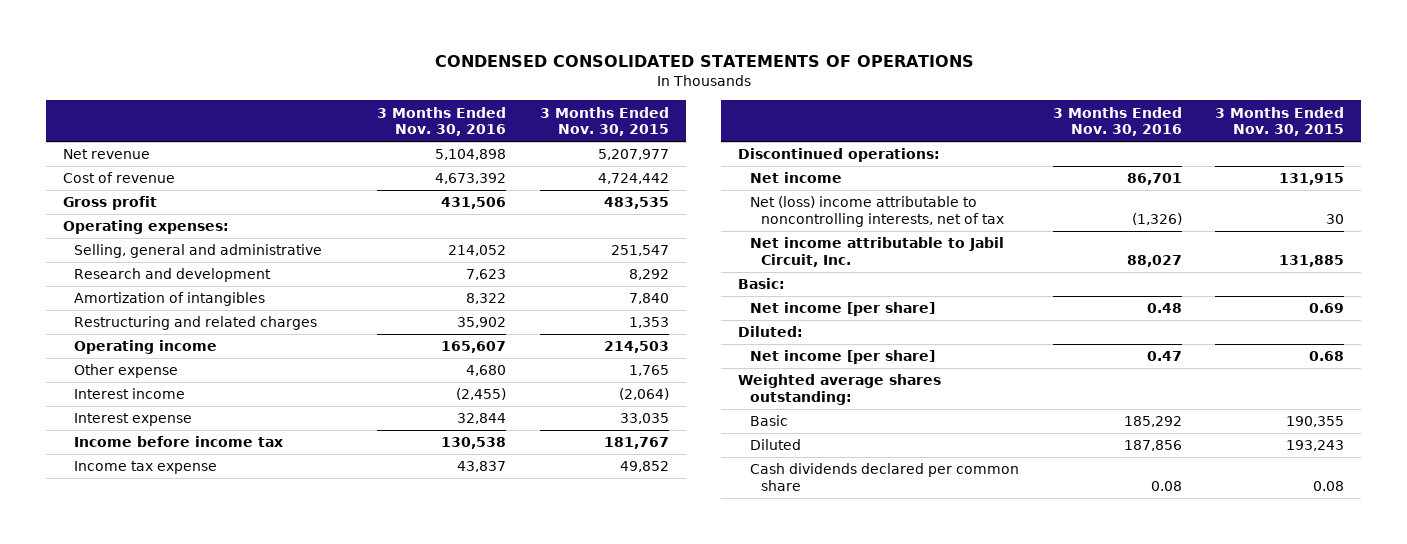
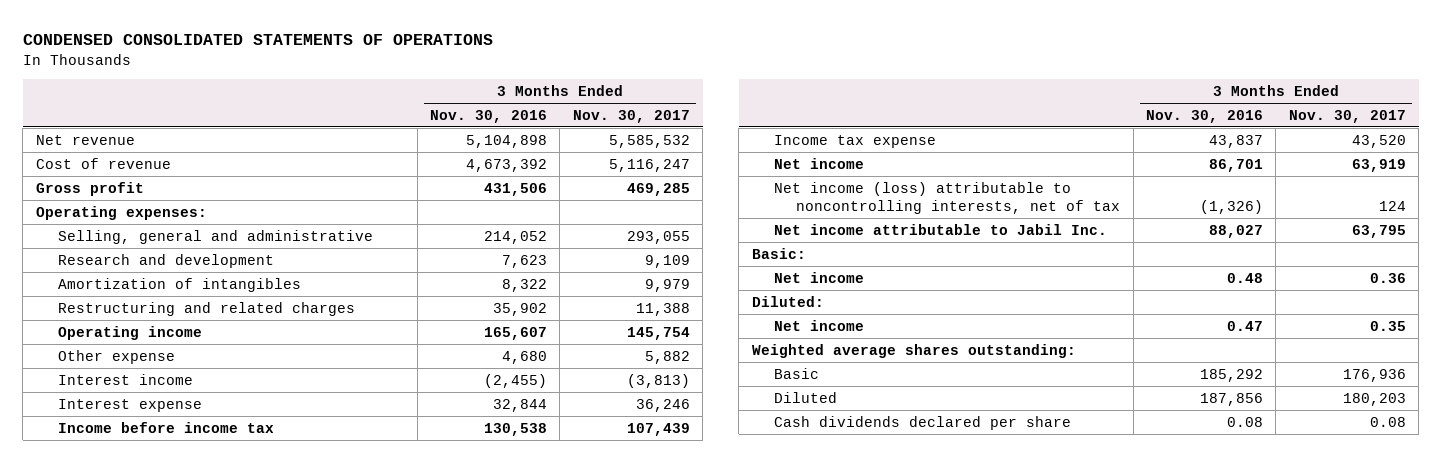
[540,106,670,137] 3 Months Ended Nov. 30, 2015 -> none
none -> [572,109,690,123] Nov. 30, 2017
[737,148,940,163] Discontinued operations: -> none
[749,196,1005,227] Net (loss) income attributable to noncontrolling interests, net of tax -> [773,181,1121,214] Net income (loss) attributable to noncontrolling interests, net of tax
[749,237,1004,267] Net income attributable to Jabil Circuit, Inc. -> [773,223,1107,235] Net income attributable to Jabil Inc.
[749,302,935,317] Net income [per share] -> [773,271,864,283] Net income
[749,350,935,365] Net income [per share] -> [773,319,864,331] Net income
[749,463,1019,491] Cash dividends declared per common share -> [773,415,1071,430] Cash dividends declared per share

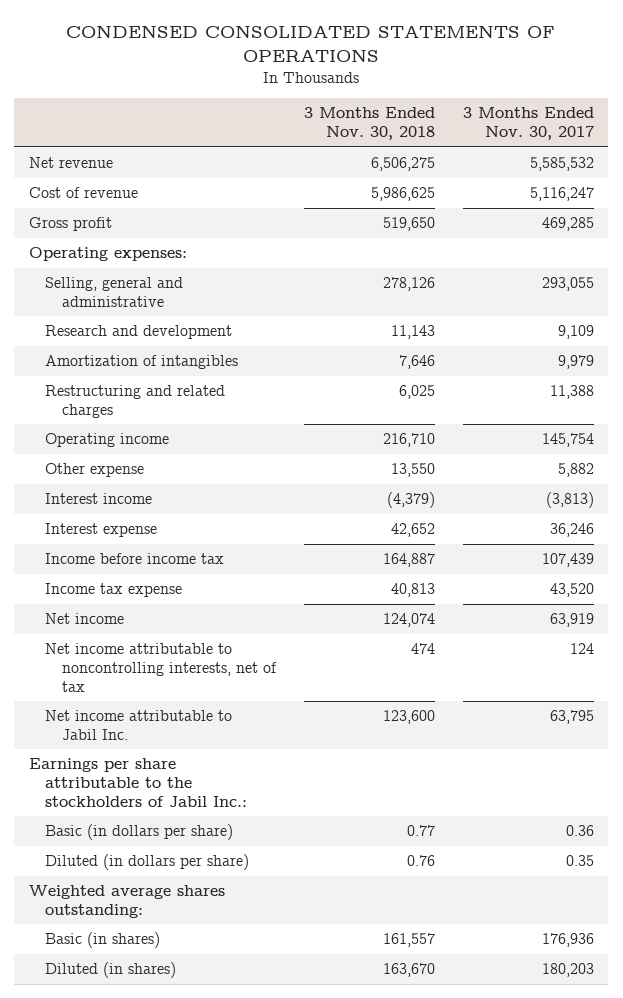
[429,109,547,123] Nov. 30, 2016 -> none
none -> [303,107,435,141] 3 Months Ended Nov. 30, 2018
[773,181,1121,214] Net income (loss) attributable to noncontrolling interests, net of tax -> [45,643,277,692] Net income attributable to noncontrolling interests, net of tax
[751,247,806,259] Basic: -> none
[751,295,824,307] Diluted: -> none
none -> [28,758,248,807] Earnings per share attributable to the stockholders of Jabil Inc.:
[773,271,864,283] Net income -> [45,824,234,841] Basic (in dollars per share)
[773,319,864,331] Net income -> [45,854,250,871] Diluted (in dollars per share)
[773,415,1071,430] Cash dividends declared per share -> none
[773,367,819,379] Basic -> [45,932,161,949] Basic (in shares)
[773,391,837,403] Diluted -> [45,962,177,979] Diluted (in shares)

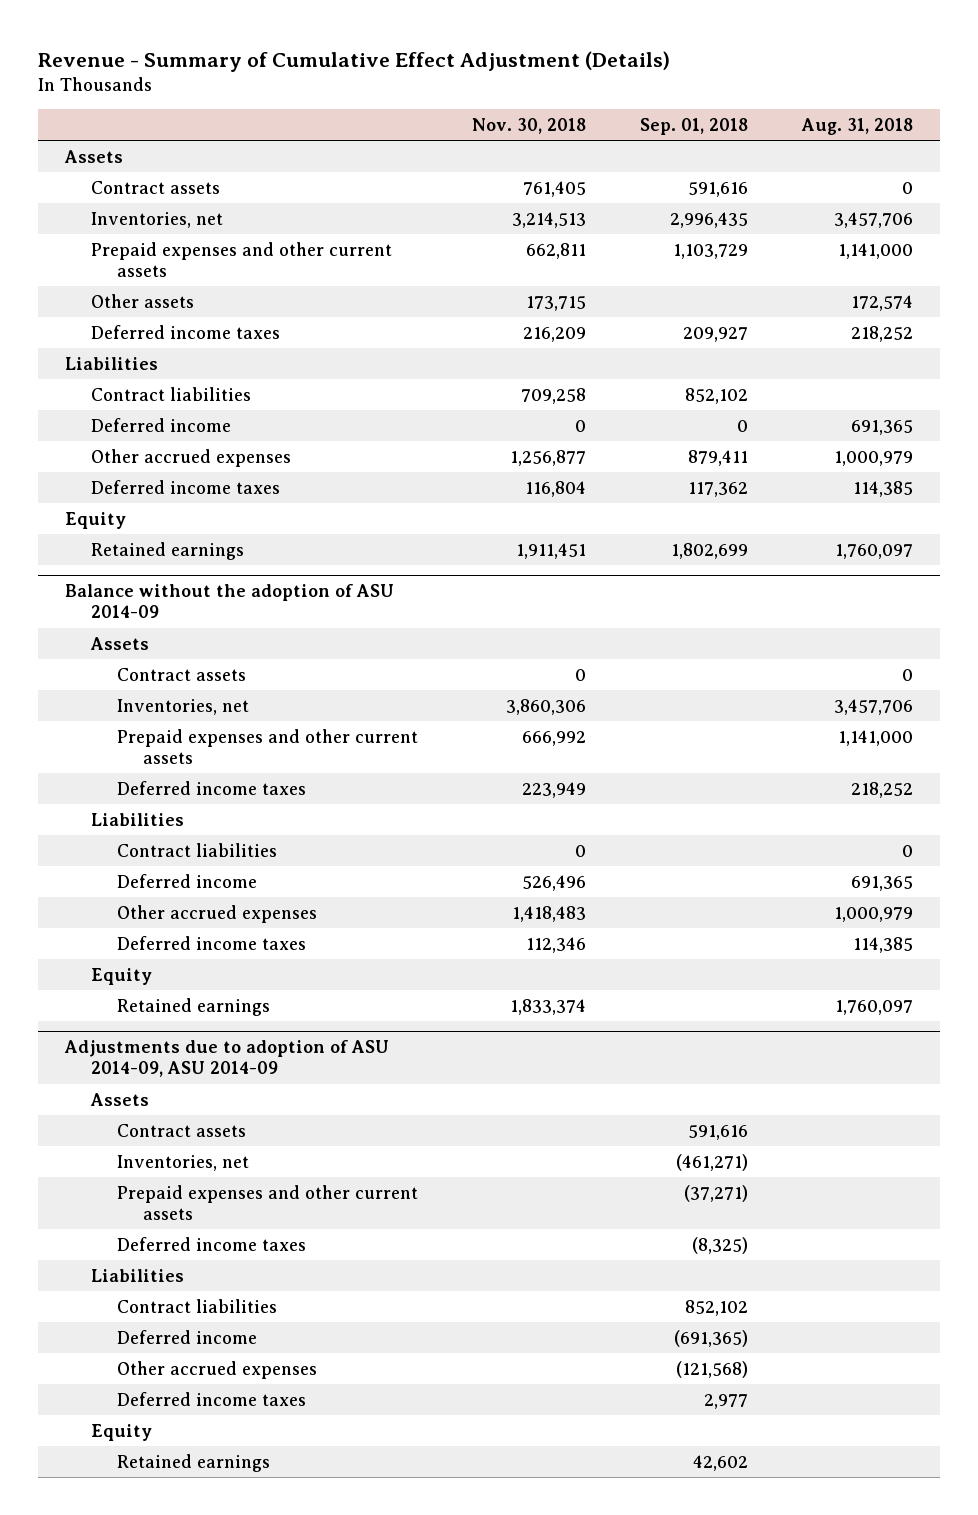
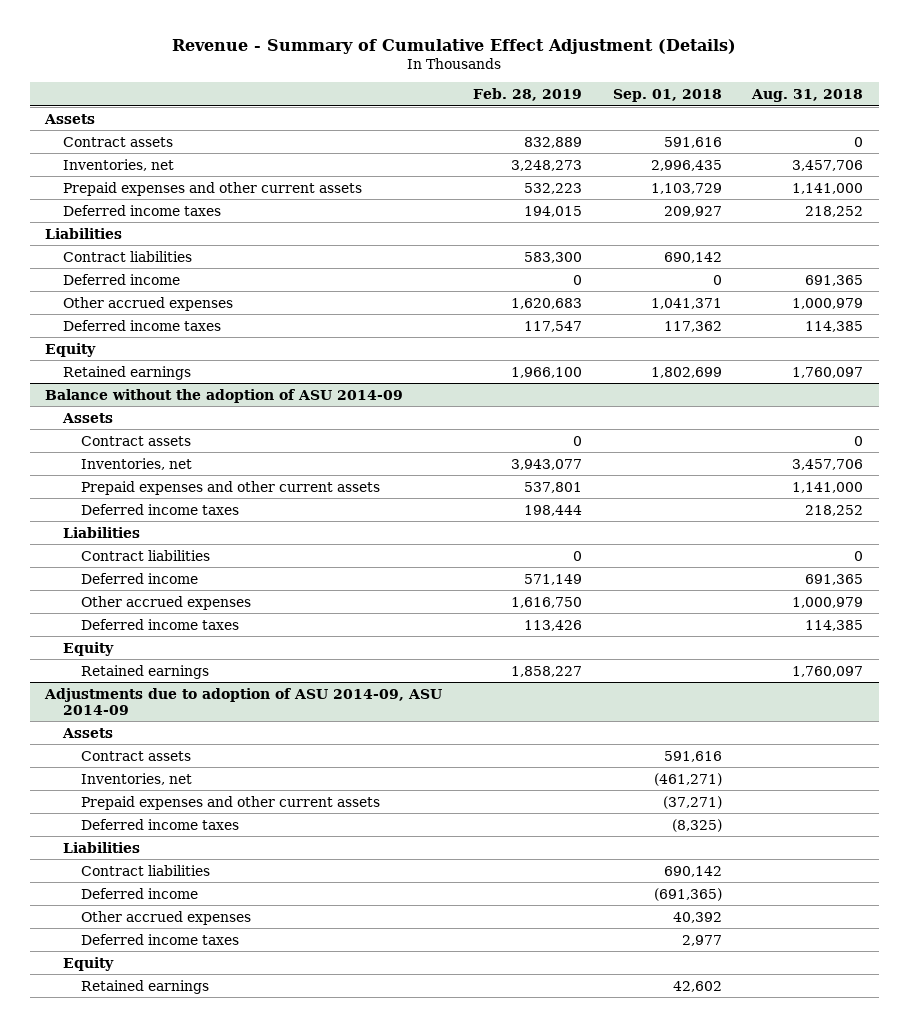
[472,117,587,134] Nov. 30, 2018 -> none
none -> [472,87,582,101] Feb. 28, 2019
[91,293,195,308] Other assets -> none
[684,387,748,404] 852,102 -> [663,251,722,263] 690,142
[687,449,748,466] 879,411 -> [650,297,722,309] 1,041,371
[684,1299,748,1316] 852,102 -> [663,865,722,877] 690,142
[675,1360,748,1378] (121,568) -> [672,911,722,923] 40,392

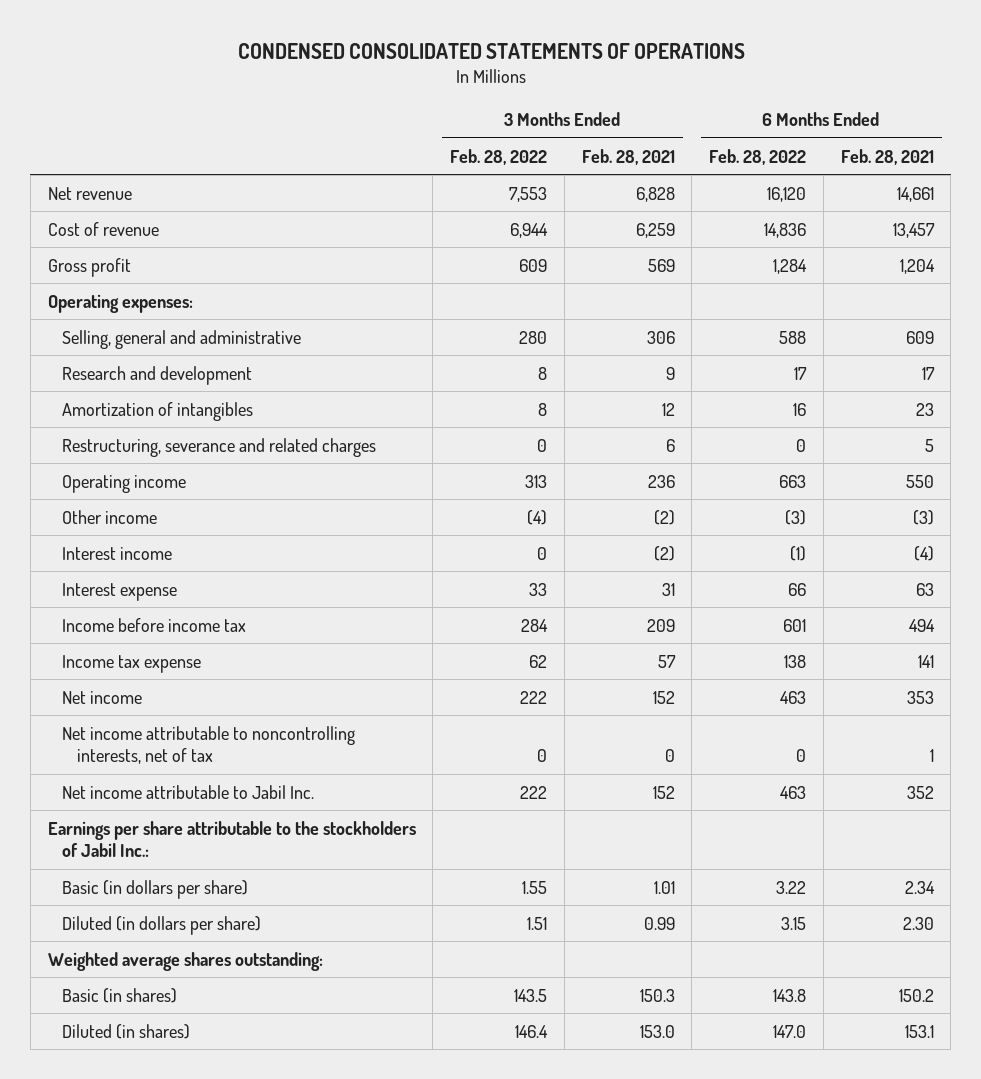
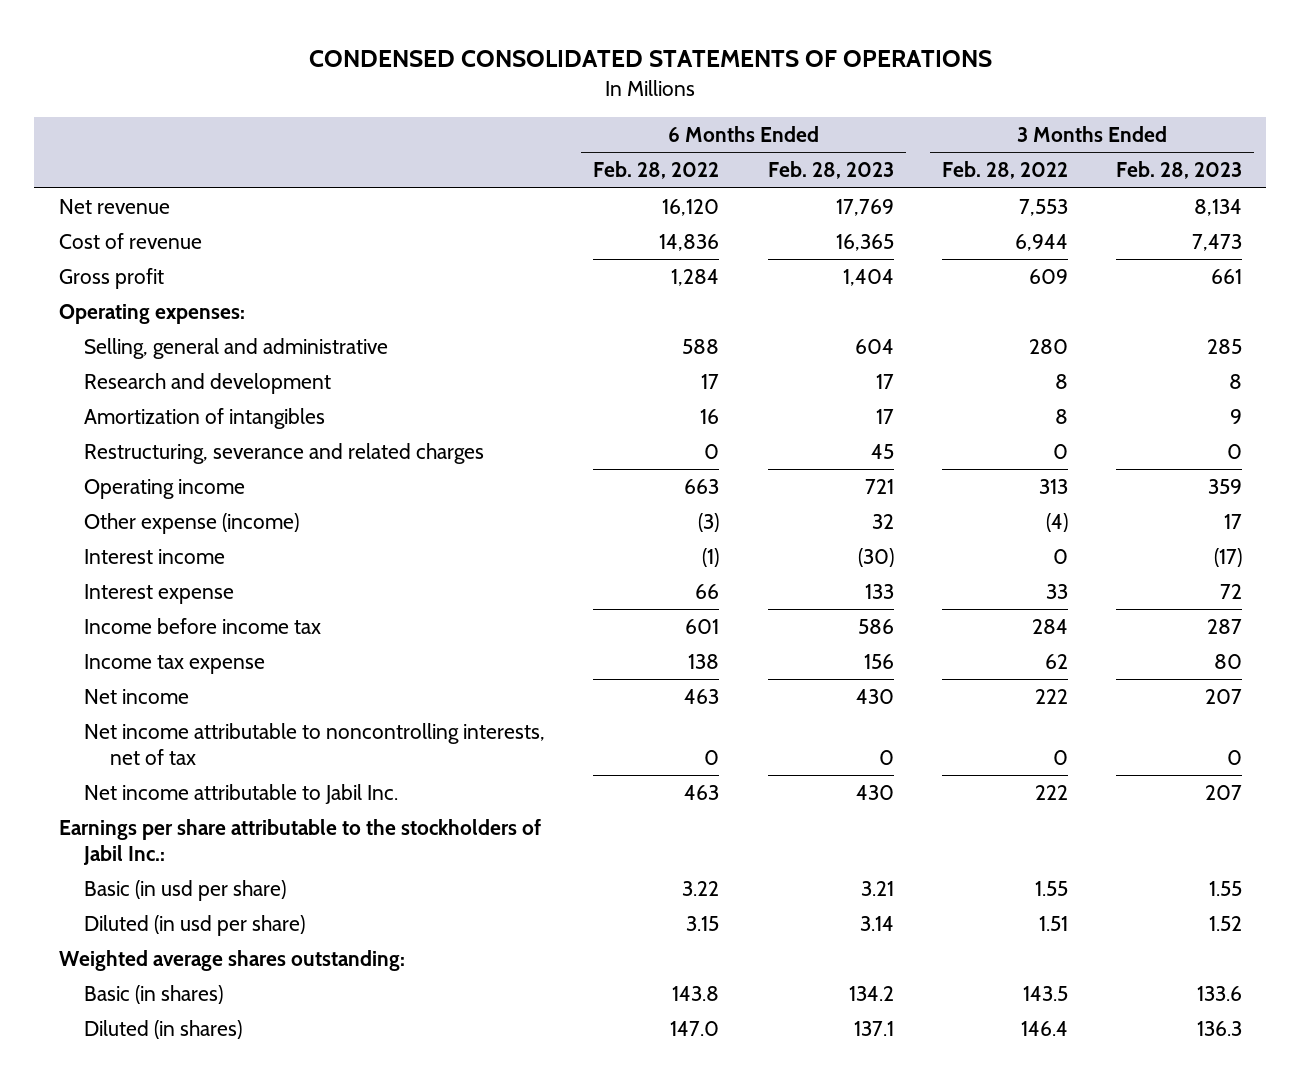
[581,148,675,165] Feb. 28, 2021 -> none
[840,148,934,165] Feb. 28, 2021 -> none
none -> [767,161,894,180] Feb. 28, 2023
none -> [1116,161,1243,180] Feb. 28, 2023
[62,509,158,524] Other income -> [84,513,300,535] Other expense (income)
[62,879,249,899] Basic (in dollars per share) -> [84,880,287,902] Basic (in usd per share)
[62,915,262,935] Diluted (in dollars per share) -> [84,915,306,937] Diluted (in usd per share)

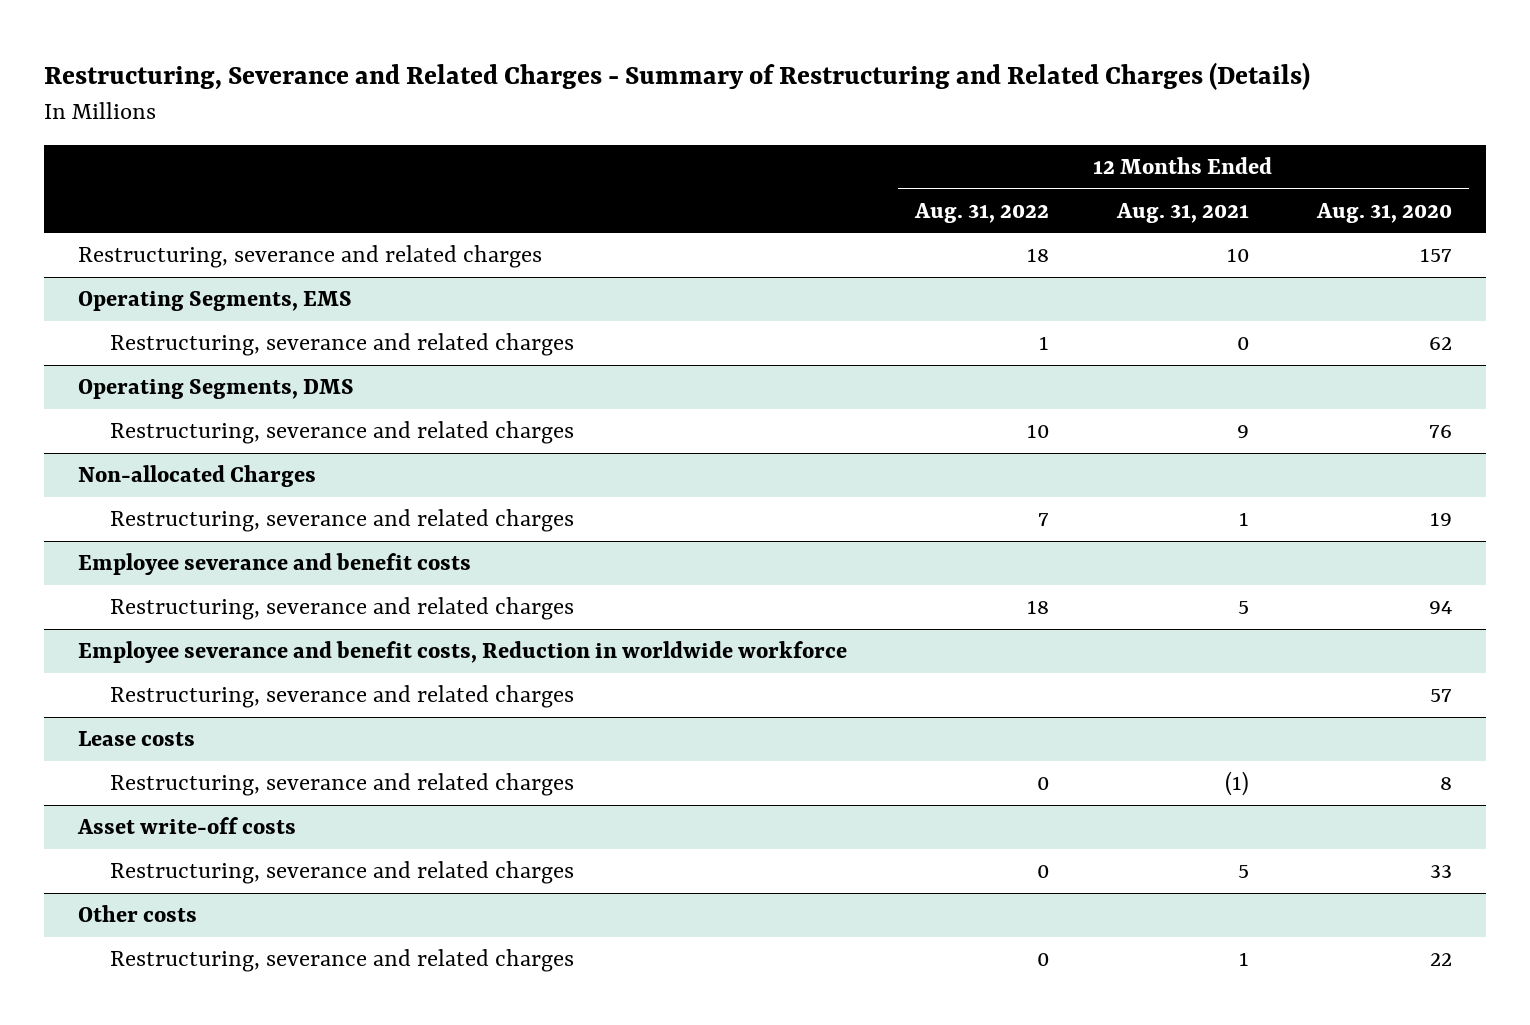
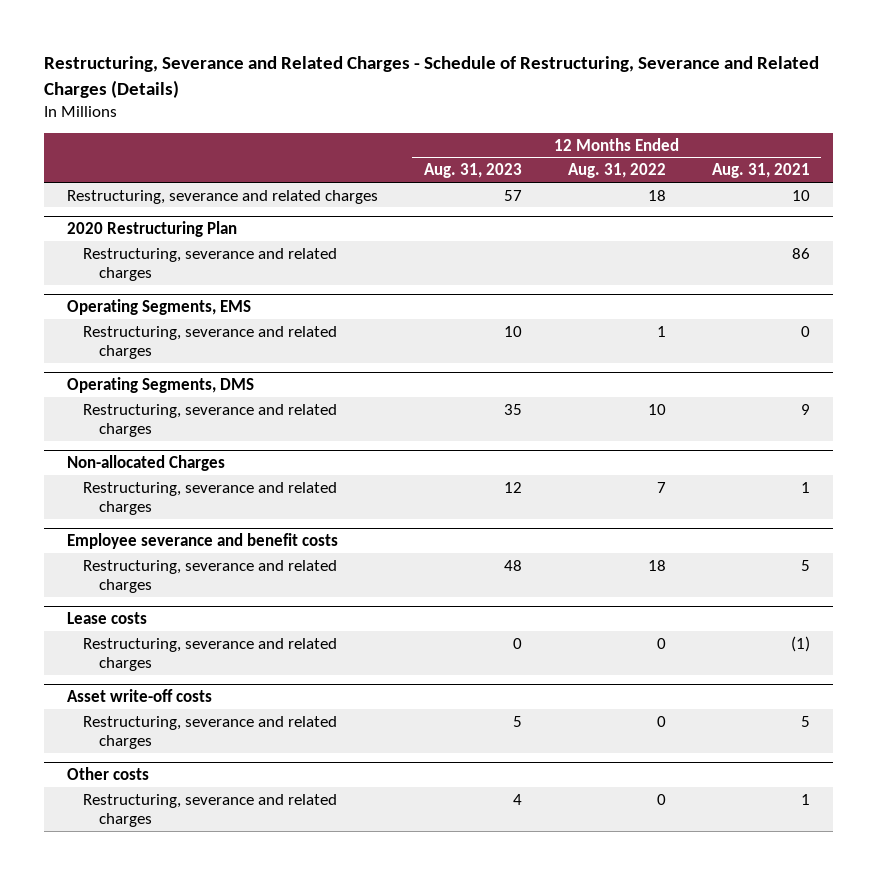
[44,62,1311,91] Restructuring, Severance and Related Charges - Summary of Restructuring and Related Charges (Details) -> [43,56,819,98] Restructuring, Severance and Related Charges - Schedule of Restructuring, Severance and Related Charges (Details)
[1315,202,1452,223] Aug. 31, 2020 -> none
none -> [423,163,522,179] Aug. 31, 2023
none -> [66,221,237,238] 2020 Restructuring Plan
none -> [83,247,338,281] Restructuring, severance and related charges
[78,641,848,664] Employee severance and benefit costs, Reduction in worldwide workforce -> none
[109,685,574,709] Restructuring, severance and related charges -> none

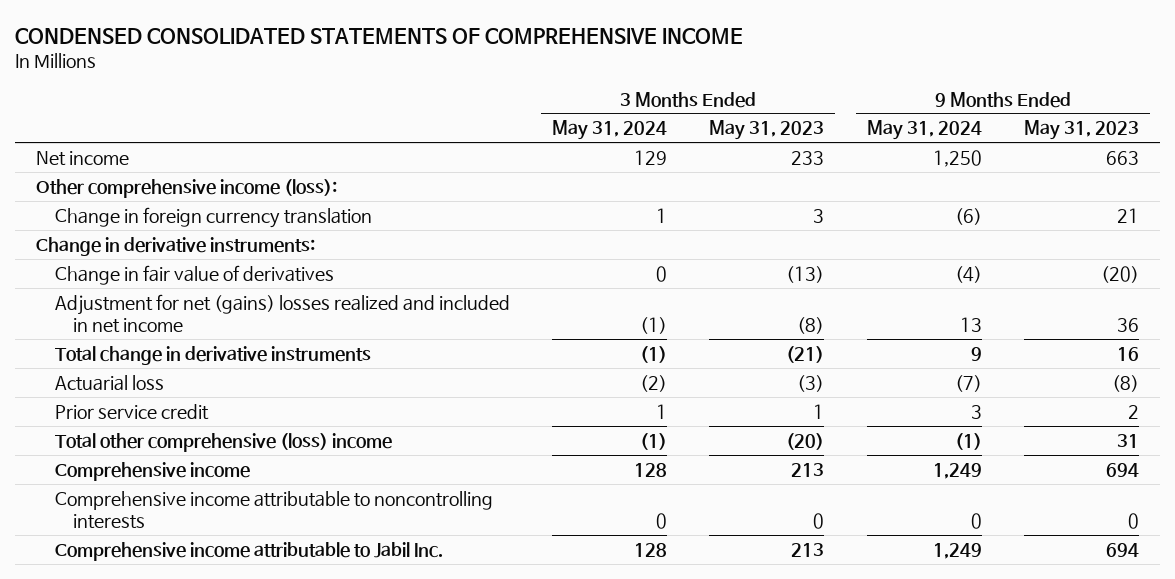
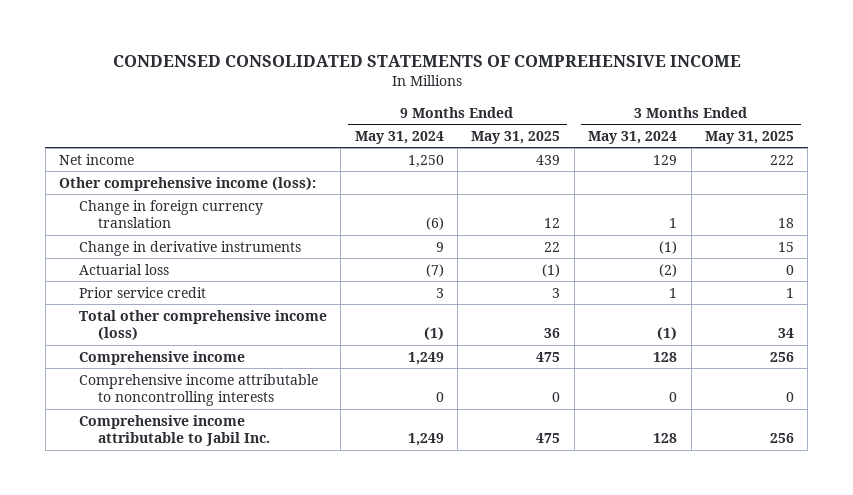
[709,120,825,141] May 31, 2023 -> none
[1024,120,1140,141] May 31, 2023 -> none
none -> [471,130,561,144] May 31, 2025
none -> [704,130,794,144] May 31, 2025
[36,236,316,256] Change in derivative instruments: -> none
[54,264,334,285] Change in fair value of derivatives -> none
[54,293,510,333] Adjustment for net (gains) losses realized and included in net income -> none
[54,345,371,365] Total change in derivative instruments -> [78,240,301,256] Change in derivative instruments
[54,432,392,452] Total other comprehensive (loss) income -> [78,309,327,341] Total other comprehensive income (loss)

